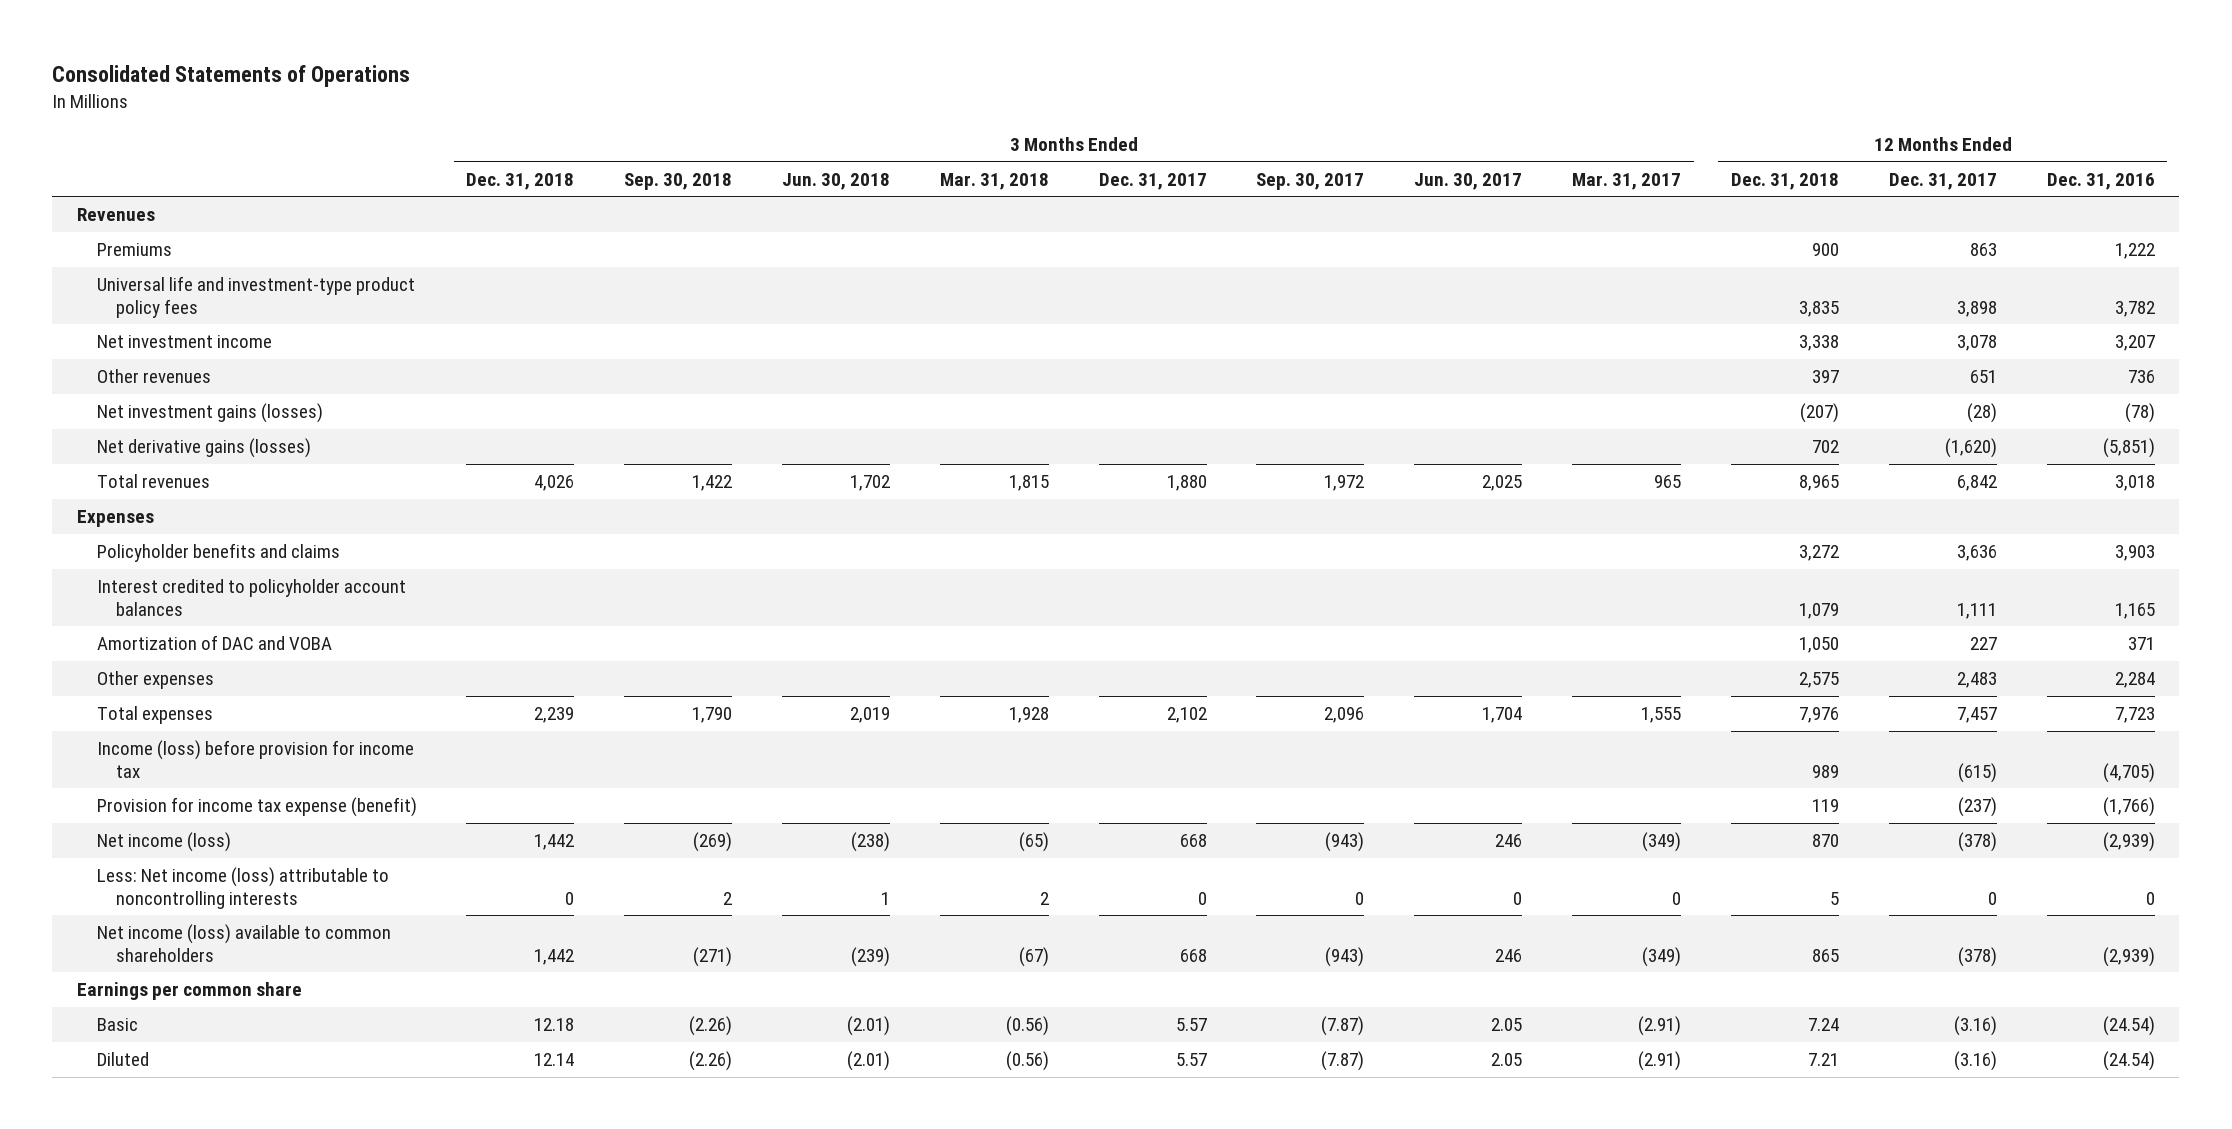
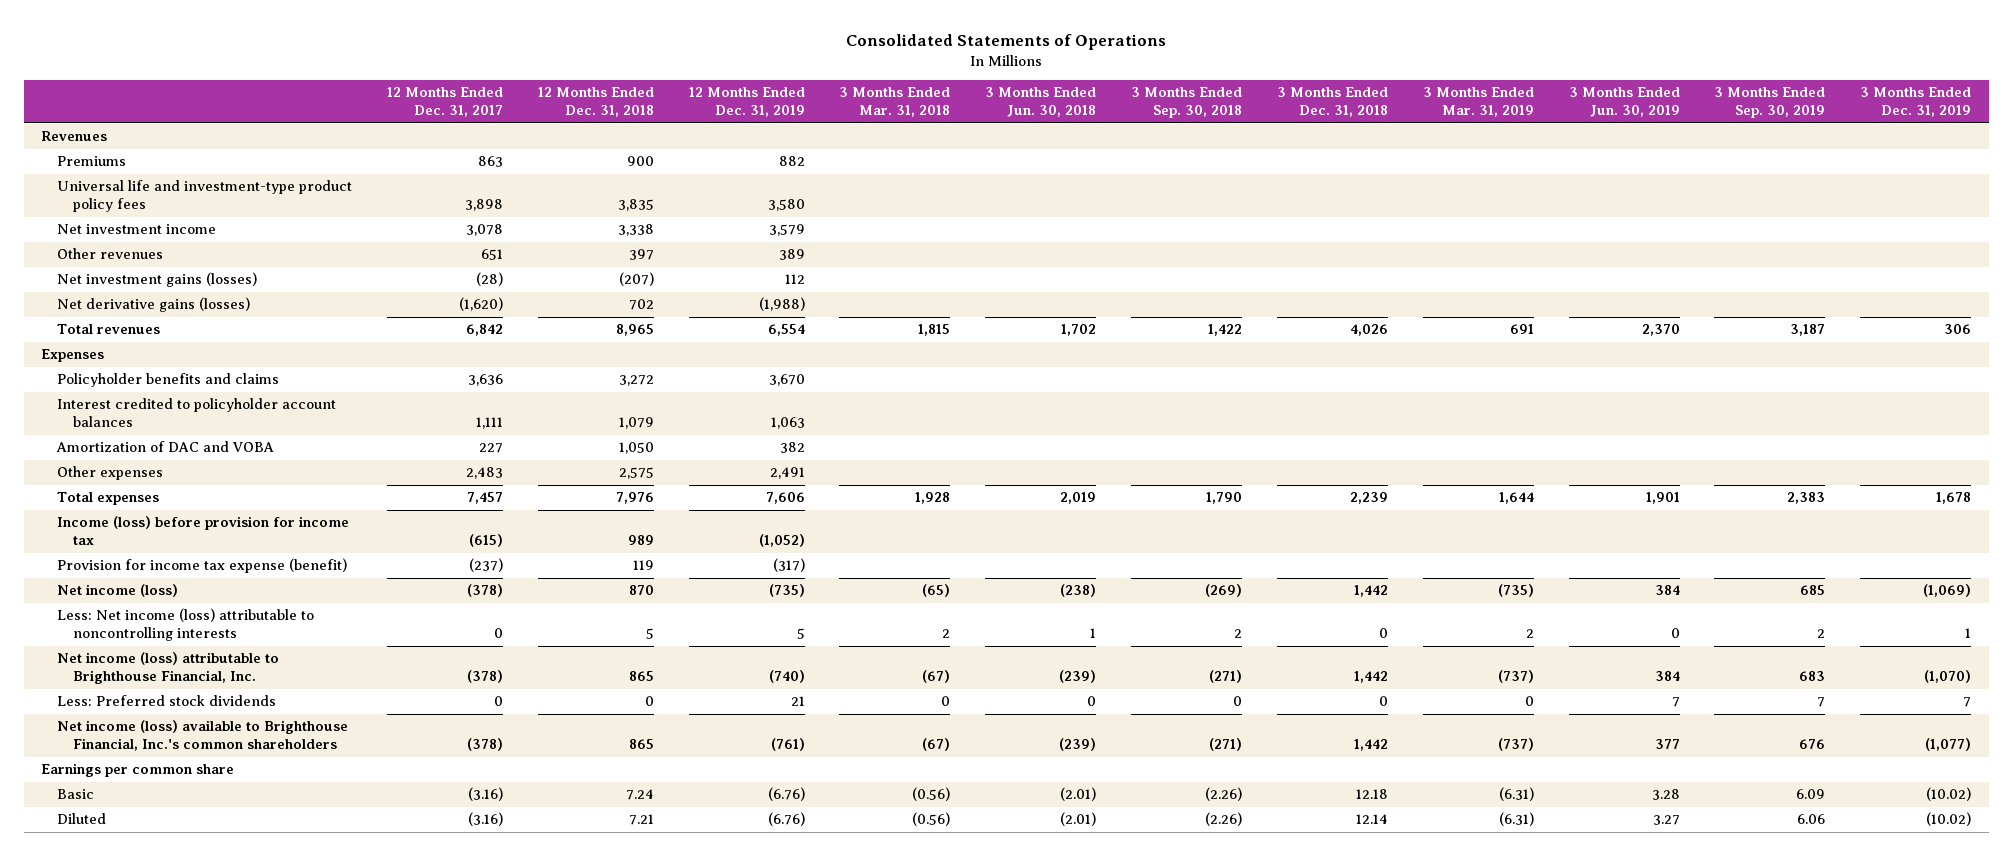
[1098,172,1207,190] Dec. 31, 2017 -> none
[1256,172,1365,190] Sep. 30, 2017 -> none
[1414,172,1523,190] Jun. 30, 2017 -> none
[1572,172,1682,190] Mar. 31, 2017 -> none
[2046,172,2155,190] Dec. 31, 2016 -> none
none -> [688,87,805,118] 12 Months Ended Dec. 31, 2019
none -> [1422,87,1534,118] 3 Months Ended Mar. 31, 2019
none -> [1568,87,1680,118] 3 Months Ended Jun. 30, 2019
none -> [1714,87,1826,119] 3 Months Ended Sep. 30, 2019
none -> [1860,87,1972,118] 3 Months Ended Dec. 31, 2019
none -> [57,652,280,685] Net income (loss) attributable to Brighthouse Financial, Inc.
none -> [57,695,277,707] Less: Preferred stock dividends
[96,924,391,962] Net income (loss) available to common shareholders -> [57,720,349,752] Net income (loss) available to Brighthouse Financial, Inc.'s common shareholders

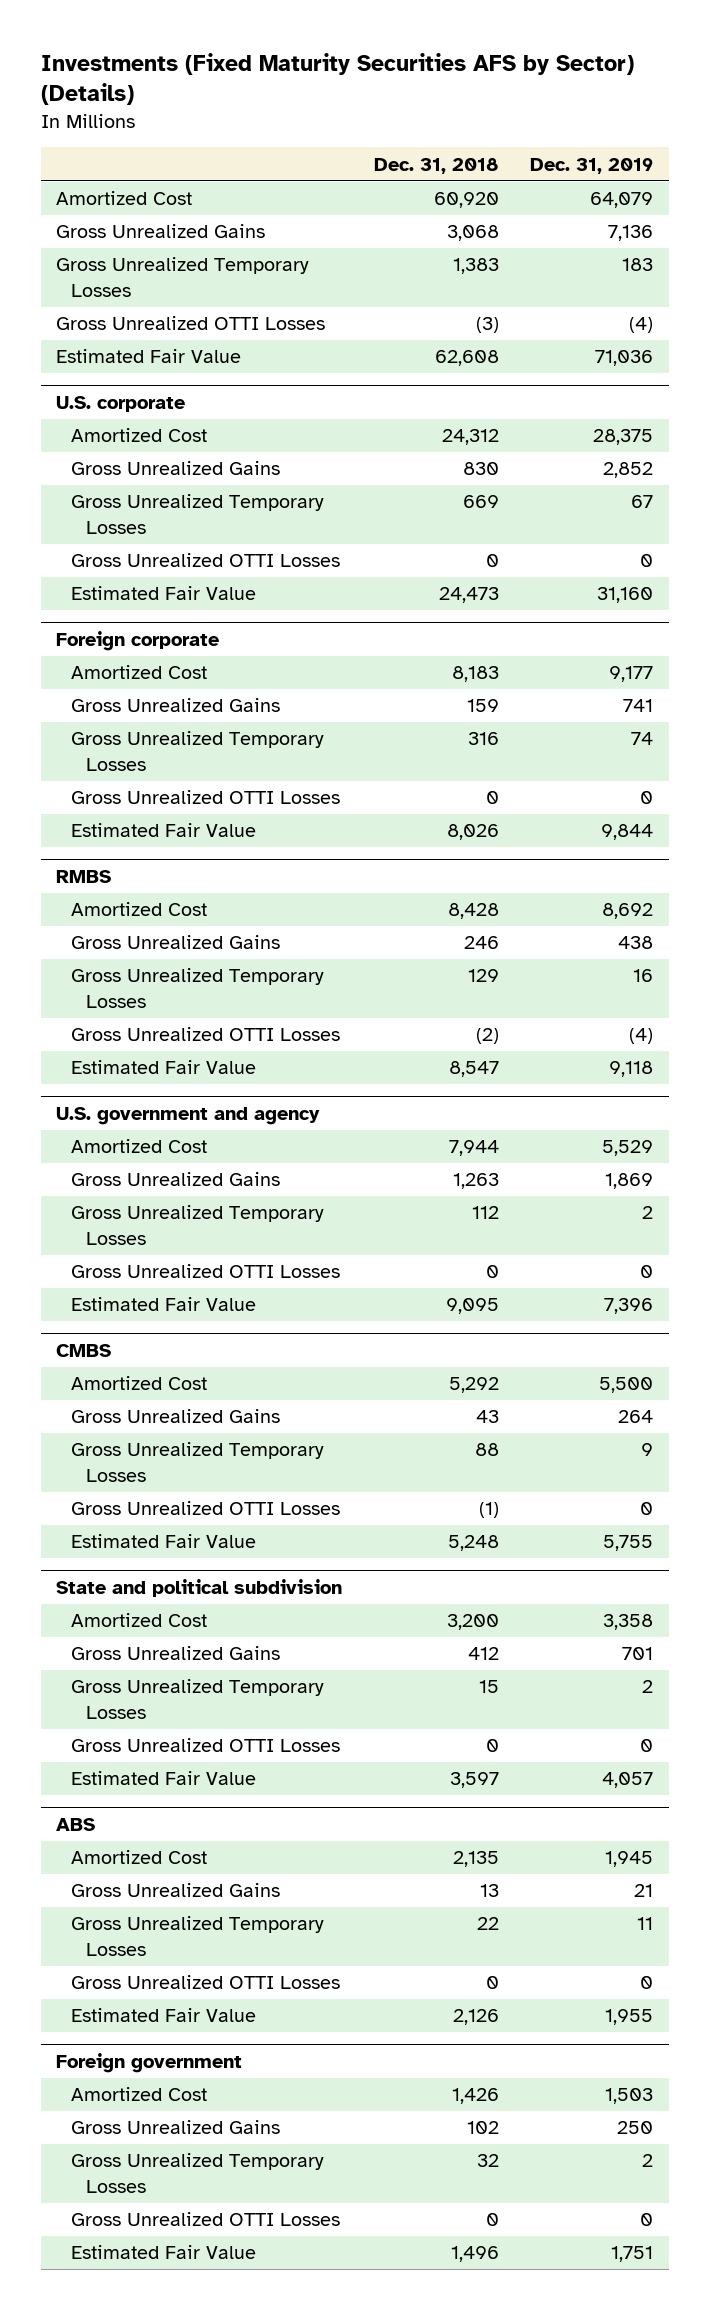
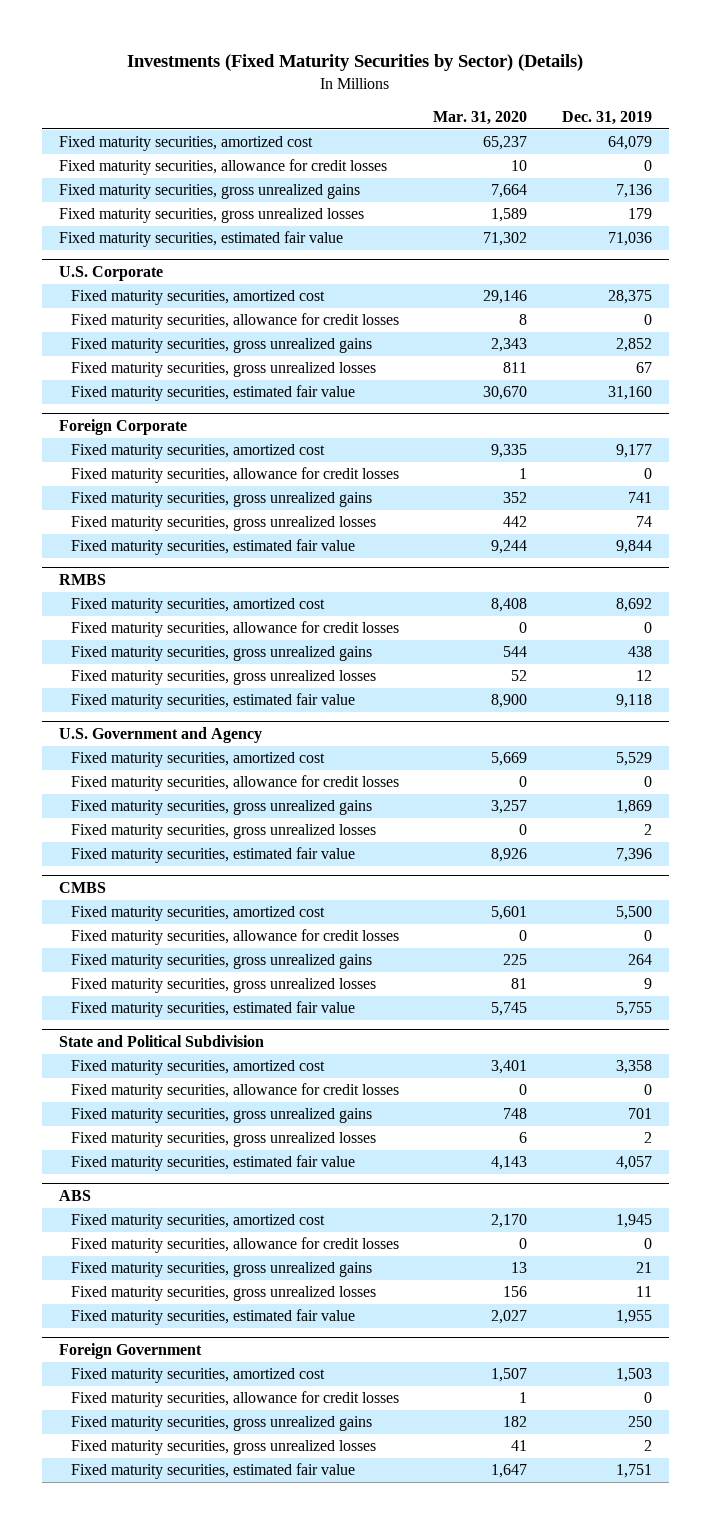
[40,52,634,106] Investments (Fixed Maturity Securities AFS by Sector) (Details) -> [127,53,584,71] Investments (Fixed Maturity Securities by Sector) (Details)
[373,157,499,174] Dec. 31, 2018 -> none
none -> [433,111,528,126] Mar. 31, 2020
[56,257,310,297] Gross Unrealized Temporary Losses -> none
[56,316,326,331] Gross Unrealized OTTI Losses -> none
[71,494,325,534] Gross Unrealized Temporary Losses -> none
[71,553,341,568] Gross Unrealized OTTI Losses -> none
[71,731,325,771] Gross Unrealized Temporary Losses -> none
[71,790,341,805] Gross Unrealized OTTI Losses -> none
[56,191,193,206] Amortized Cost -> [58,136,313,152] Fixed maturity securities, amortized cost
none -> [58,159,387,176] Fixed maturity securities, allowance for credit losses
[56,224,266,239] Gross Unrealized Gains -> [58,184,360,200] Fixed maturity securities, gross unrealized gains
none -> [58,208,364,224] Fixed maturity securities, gross unrealized losses
[56,349,242,364] Estimated Fair Value -> [58,231,343,248] Fixed maturity securities, estimated fair value
[56,396,186,413] U.S. corporate -> [58,266,163,282] U.S. Corporate
[71,428,208,443] Amortized Cost -> [70,290,325,306] Fixed maturity securities, amortized cost
none -> [70,313,399,330] Fixed maturity securities, allowance for credit losses
[71,461,281,476] Gross Unrealized Gains -> [70,338,372,354] Fixed maturity securities, gross unrealized gains
none -> [70,362,376,378] Fixed maturity securities, gross unrealized losses
[71,586,257,601] Estimated Fair Value -> [70,385,355,402] Fixed maturity securities, estimated fair value
[56,631,220,652] Foreign corporate -> [58,419,187,436] Foreign Corporate
[71,665,208,680] Amortized Cost -> [70,444,325,460] Fixed maturity securities, amortized cost
none -> [70,467,399,484] Fixed maturity securities, allowance for credit losses
[71,698,281,713] Gross Unrealized Gains -> [70,492,372,508] Fixed maturity securities, gross unrealized gains
none -> [70,516,376,532] Fixed maturity securities, gross unrealized losses
[71,823,257,838] Estimated Fair Value -> [70,539,355,556] Fixed maturity securities, estimated fair value
[71,968,325,1008] Gross Unrealized Temporary Losses -> none
[71,1027,341,1042] Gross Unrealized OTTI Losses -> none
[71,1205,325,1245] Gross Unrealized Temporary Losses -> none
[71,1264,341,1279] Gross Unrealized OTTI Losses -> none
[71,902,208,917] Amortized Cost -> [70,598,325,614] Fixed maturity securities, amortized cost
none -> [70,621,399,638] Fixed maturity securities, allowance for credit losses
[71,935,281,950] Gross Unrealized Gains -> [70,646,372,662] Fixed maturity securities, gross unrealized gains
none -> [70,670,376,686] Fixed maturity securities, gross unrealized losses
[71,1060,257,1075] Estimated Fair Value -> [70,693,355,710] Fixed maturity securities, estimated fair value
[56,1107,321,1126] U.S. government and agency -> [58,727,262,744] U.S. Government and Agency
[71,1139,208,1154] Amortized Cost -> [70,752,325,768] Fixed maturity securities, amortized cost
none -> [70,775,399,792] Fixed maturity securities, allowance for credit losses
[71,1172,281,1187] Gross Unrealized Gains -> [70,800,372,816] Fixed maturity securities, gross unrealized gains
none -> [70,824,376,840] Fixed maturity securities, gross unrealized losses
[71,1297,257,1312] Estimated Fair Value -> [70,847,355,864] Fixed maturity securities, estimated fair value
[71,1442,325,1482] Gross Unrealized Temporary Losses -> none
[71,1501,341,1516] Gross Unrealized OTTI Losses -> none
[71,1679,325,1719] Gross Unrealized Temporary Losses -> none
[71,1738,341,1753] Gross Unrealized OTTI Losses -> none
[71,1376,208,1391] Amortized Cost -> [70,906,325,922] Fixed maturity securities, amortized cost
none -> [70,929,399,946] Fixed maturity securities, allowance for credit losses
[71,1409,281,1424] Gross Unrealized Gains -> [70,954,372,970] Fixed maturity securities, gross unrealized gains
none -> [70,978,376,994] Fixed maturity securities, gross unrealized losses
[71,1534,257,1549] Estimated Fair Value -> [70,1001,355,1018] Fixed maturity securities, estimated fair value
[56,1579,343,1598] State and political subdivision -> [58,1035,264,1048] State and Political Subdivision
[71,1613,208,1628] Amortized Cost -> [70,1060,325,1076] Fixed maturity securities, amortized cost
none -> [70,1083,399,1100] Fixed maturity securities, allowance for credit losses
[71,1646,281,1661] Gross Unrealized Gains -> [70,1108,372,1124] Fixed maturity securities, gross unrealized gains
none -> [70,1132,376,1148] Fixed maturity securities, gross unrealized losses
[71,1771,257,1786] Estimated Fair Value -> [70,1155,355,1172] Fixed maturity securities, estimated fair value
[71,1916,325,1956] Gross Unrealized Temporary Losses -> none
[71,1975,341,1990] Gross Unrealized OTTI Losses -> none
[71,2153,325,2193] Gross Unrealized Temporary Losses -> none
[71,2212,341,2227] Gross Unrealized OTTI Losses -> none
[71,1850,208,1865] Amortized Cost -> [70,1214,325,1230] Fixed maturity securities, amortized cost
none -> [70,1237,399,1254] Fixed maturity securities, allowance for credit losses
[71,1883,281,1898] Gross Unrealized Gains -> [70,1262,372,1278] Fixed maturity securities, gross unrealized gains
none -> [70,1286,376,1302] Fixed maturity securities, gross unrealized losses
[71,2008,257,2023] Estimated Fair Value -> [70,1309,355,1326] Fixed maturity securities, estimated fair value
[56,2053,243,2074] Foreign government -> [58,1343,202,1360] Foreign Government
[71,2087,208,2102] Amortized Cost -> [70,1368,325,1384] Fixed maturity securities, amortized cost
none -> [70,1391,399,1408] Fixed maturity securities, allowance for credit losses
[71,2120,281,2135] Gross Unrealized Gains -> [70,1416,372,1432] Fixed maturity securities, gross unrealized gains
none -> [70,1440,376,1456] Fixed maturity securities, gross unrealized losses
[71,2245,257,2260] Estimated Fair Value -> [70,1463,355,1480] Fixed maturity securities, estimated fair value

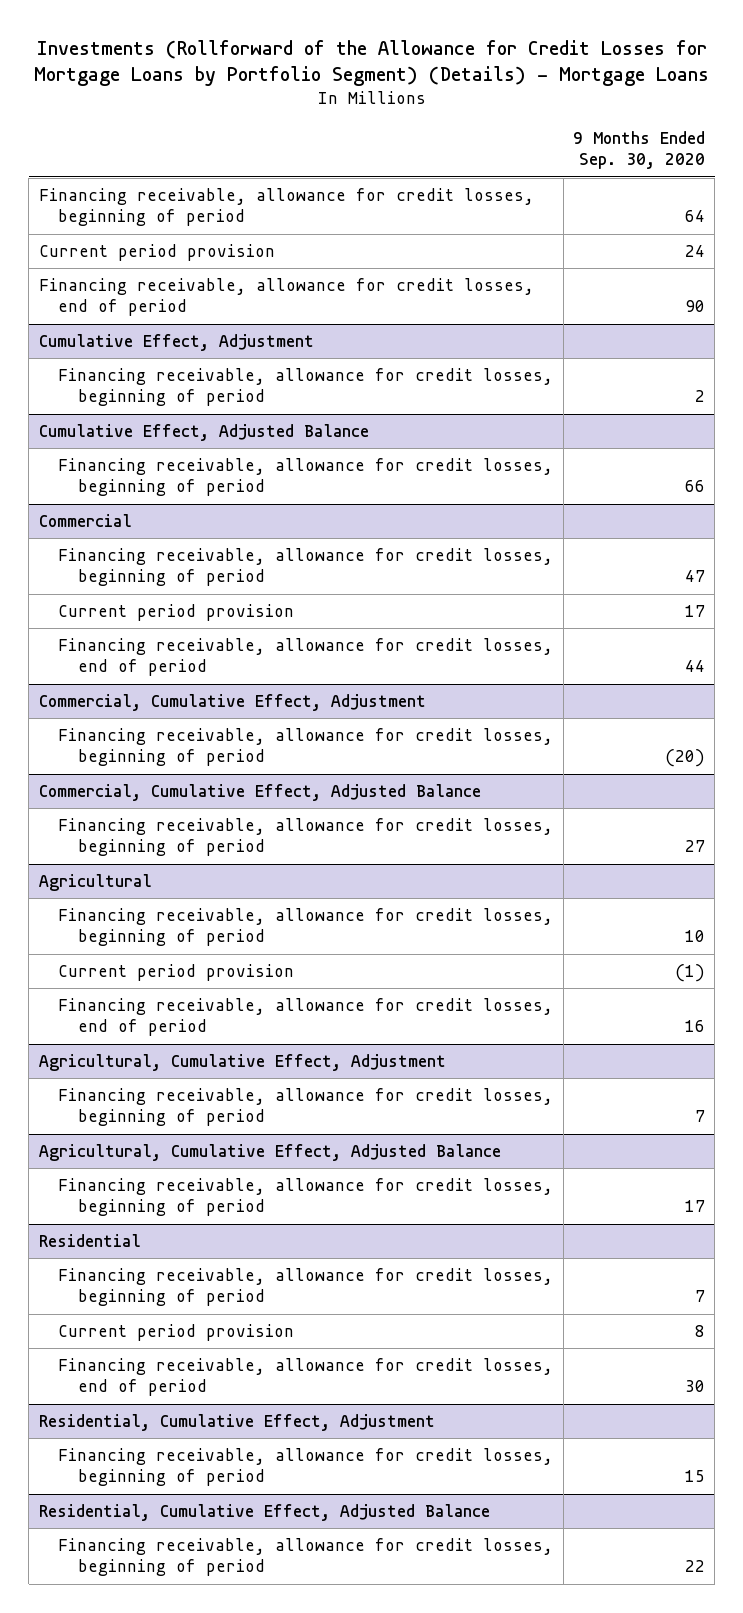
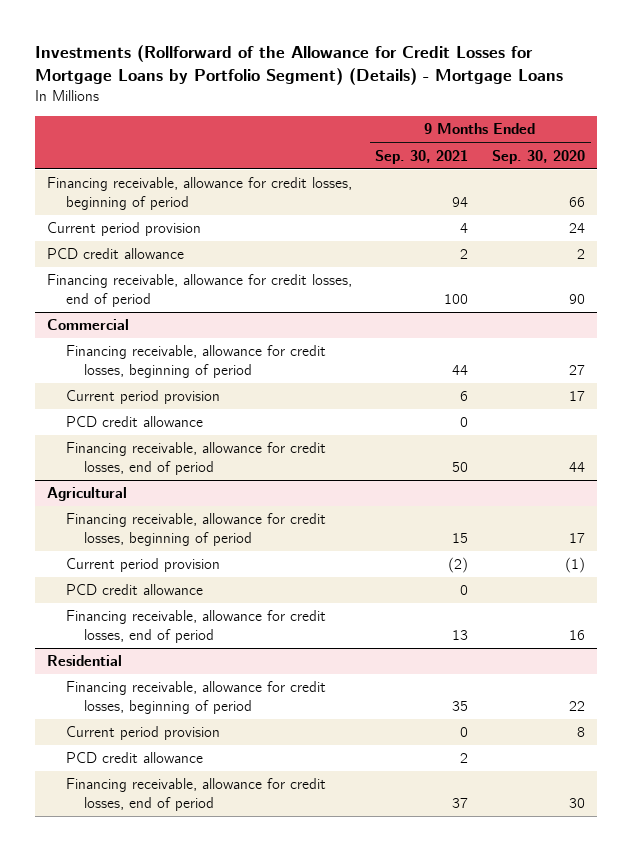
none -> [375,149,469,164] Sep. 30, 2021
[684,210,705,223] 64 -> [568,197,585,208] 66
none -> [47,248,185,260] PCD credit allowance
[38,333,314,351] Cumulative Effect, Adjustment -> none
[58,367,554,407] Financing receivable, allowance for credit losses, beginning of period -> none
[38,423,369,441] Cumulative Effect, Adjusted Balance -> none
[58,457,554,497] Financing receivable, allowance for credit losses, beginning of period -> none
[684,570,705,583] 47 -> [568,365,585,376] 27
none -> [65,416,203,428] PCD credit allowance
[38,693,426,711] Commercial, Cumulative Effect, Adjustment -> none
[58,727,554,767] Financing receivable, allowance for credit losses, beginning of period -> none
[38,783,481,801] Commercial, Cumulative Effect, Adjusted Balance -> none
[58,817,554,857] Financing receivable, allowance for credit losses, beginning of period -> none
[684,930,705,943] 10 -> [568,533,585,544] 17
none -> [65,584,203,596] PCD credit allowance
[38,1053,446,1071] Agricultural, Cumulative Effect, Adjustment -> none
[58,1087,554,1127] Financing receivable, allowance for credit losses, beginning of period -> none
[38,1143,501,1161] Agricultural, Cumulative Effect, Adjusted Balance -> none
[58,1177,554,1217] Financing receivable, allowance for credit losses, beginning of period -> none
[694,1290,705,1303] 7 -> [568,701,585,712] 22
none -> [65,752,203,764] PCD credit allowance
[38,1413,435,1431] Residential, Cumulative Effect, Adjustment -> none
[58,1447,554,1487] Financing receivable, allowance for credit losses, beginning of period -> none
[38,1503,490,1521] Residential, Cumulative Effect, Adjusted Balance -> none
[58,1537,554,1577] Financing receivable, allowance for credit losses, beginning of period -> none

